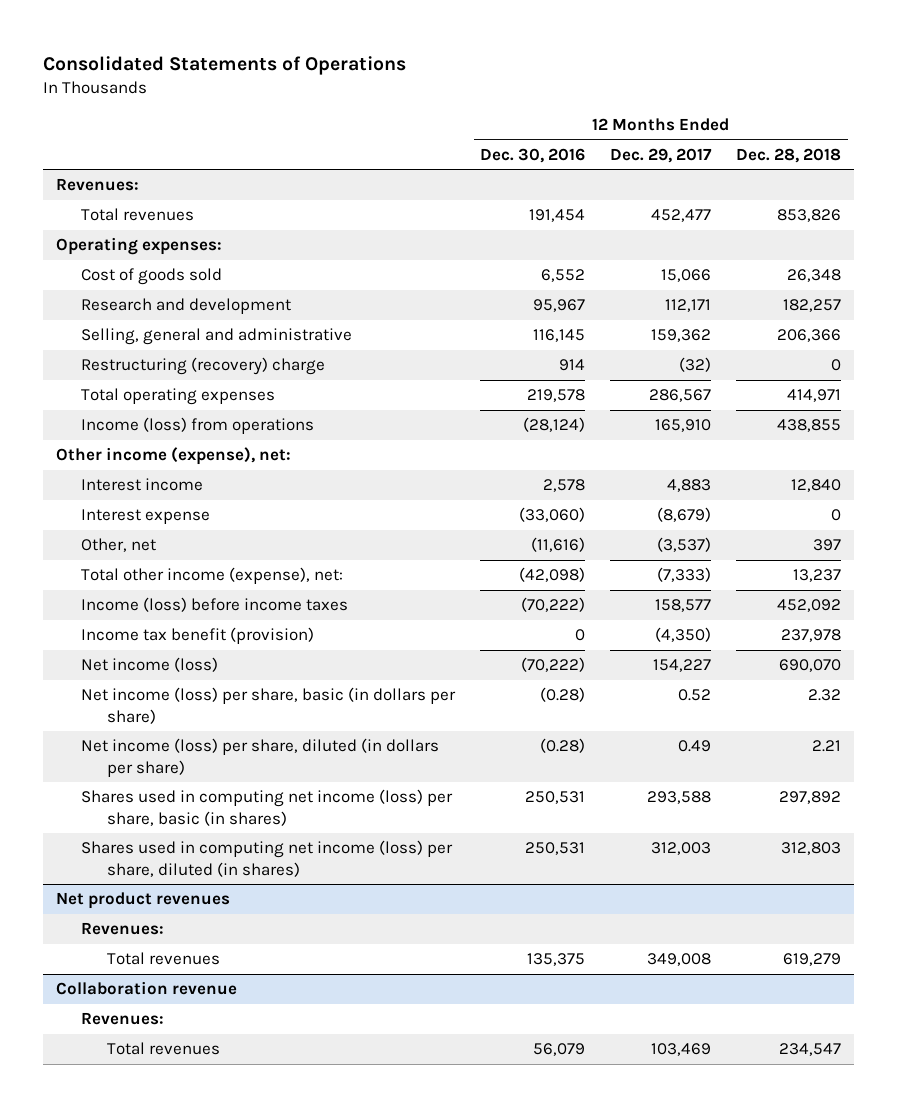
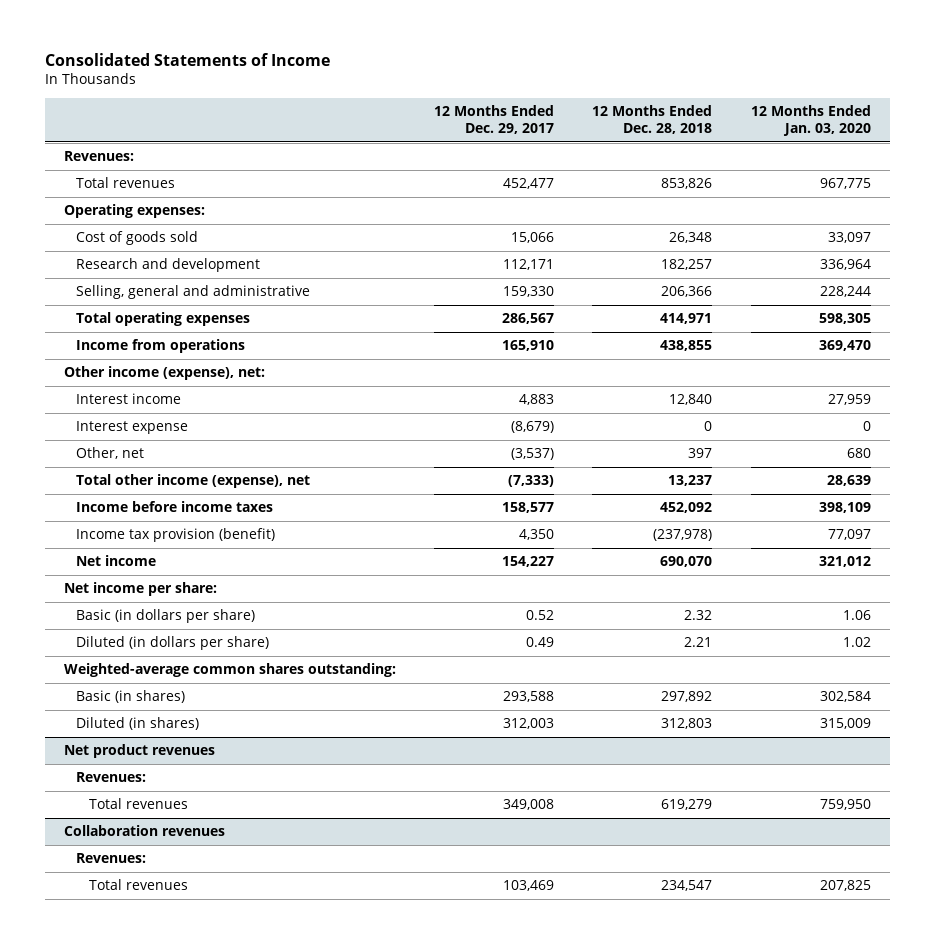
[43,55,407,75] Consolidated Statements of Operations -> [45,52,331,66] Consolidated Statements of Income
[480,147,586,163] Dec. 30, 2016 -> none
none -> [750,104,871,137] 12 Months Ended Jan. 03, 2020
[81,357,326,376] Restructuring (recovery) charge -> none
[651,329,712,343] 159,362 -> [503,286,555,298] 159,330
[81,417,315,435] Income (loss) from operations -> [76,339,246,354] Income from operations
[81,567,344,585] Total other income (expense), net: -> [76,474,311,489] Total other income (expense), net
[81,597,349,613] Income (loss) before income taxes -> [76,501,274,513] Income before income taxes
[81,627,315,645] Income tax benefit (provision) -> [76,528,276,543] Income tax provision (benefit)
[655,627,712,643] (4,350) -> [519,529,555,541] 4,350
[781,629,842,643] 237,978 -> [653,529,713,542] (237,978)
[81,657,219,673] Net income (loss) -> [76,555,157,567] Net income
none -> [64,582,218,597] Net income per share:
[81,687,457,724] Net income (loss) per share, basic (in dollars per share) -> [76,609,256,624] Basic (in dollars per share)
[81,738,440,777] Net income (loss) per share, diluted (in dollars per share) -> [76,636,270,651] Diluted (in dollars per share)
none -> [64,663,397,678] Weighted-average common shares outstanding:
[81,789,454,826] Shares used in computing net income (loss) per share, basic (in shares) -> [76,690,186,704] Basic (in shares)
[81,840,454,877] Shares used in computing net income (loss) per share, diluted (in shares) -> [76,717,200,731] Diluted (in shares)
[55,981,237,996] Collaboration revenue -> [64,825,226,837] Collaboration revenues

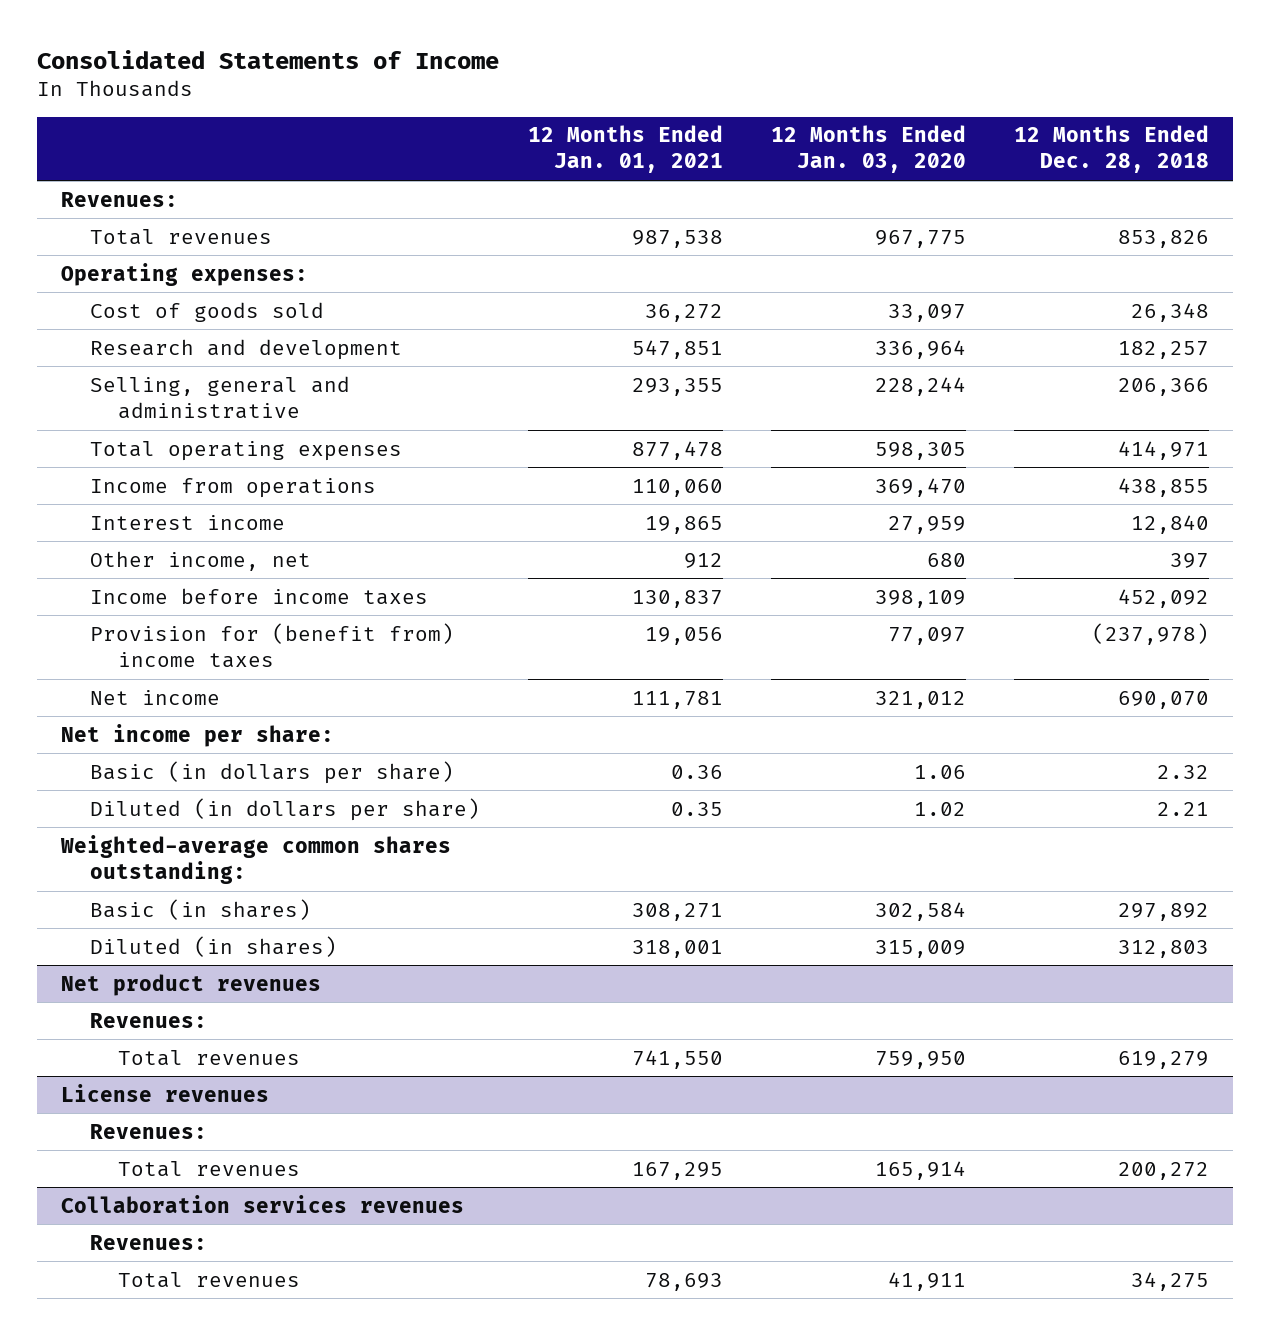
[434,104,555,135] 12 Months Ended Dec. 29, 2017 -> none
none -> [527,125,723,174] 12 Months Ended Jan. 01, 2021
[64,366,266,381] Other income (expense), net: -> none
[76,421,189,435] Interest expense -> none
[76,474,311,489] Total other income (expense), net -> none
[76,447,145,460] Other, net -> [89,550,311,571] Other income, net
[76,528,276,543] Income tax provision (benefit) -> [89,622,454,668] Provision for (benefit from) income taxes
[64,825,226,837] Collaboration revenues -> none
none -> [60,1083,269,1102] License revenues
[661,880,713,892] 234,547 -> [1117,1161,1209,1180] 200,272
[819,880,871,892] 207,825 -> [874,1160,966,1180] 165,914
none -> [60,1194,464,1213] Collaboration services revenues
none -> [89,1234,207,1250] Revenues:
none -> [118,1271,301,1288] Total revenues

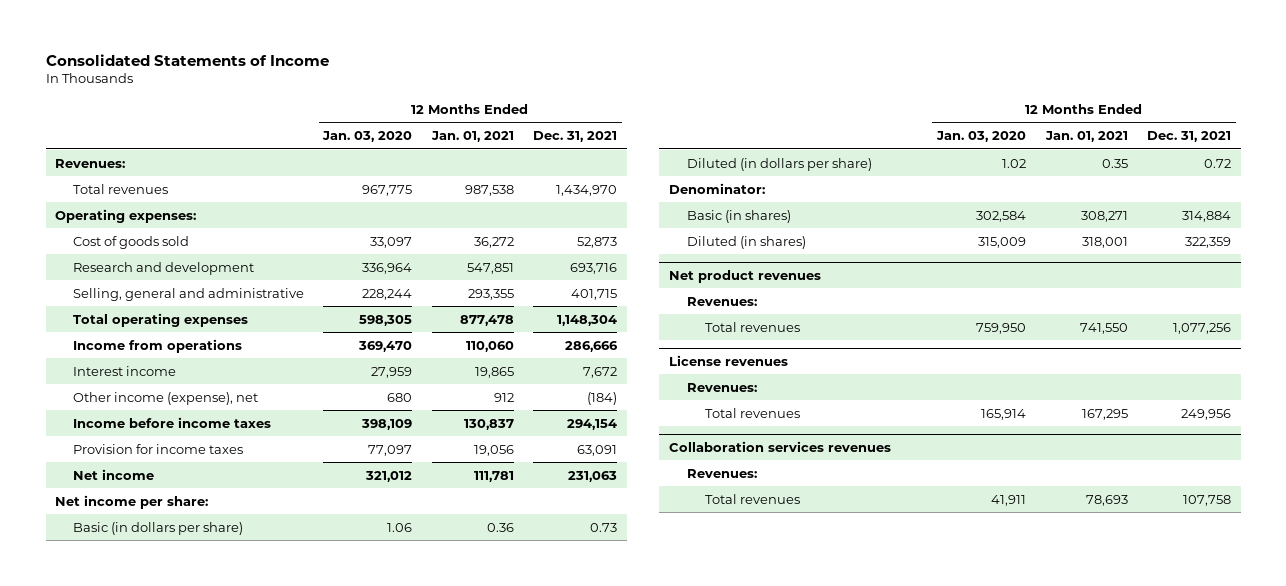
[1013,125,1209,174] 12 Months Ended Dec. 28, 2018 -> none
none -> [533,131,618,143] Dec. 31, 2021
[89,550,311,571] Other income, net -> [72,391,258,405] Other income (expense), net
[89,622,454,668] Provision for (benefit from) income taxes -> [72,443,243,454] Provision for income taxes
[59,834,451,884] Weighted-average common shares outstanding: -> none
none -> [669,182,766,194] Denominator:

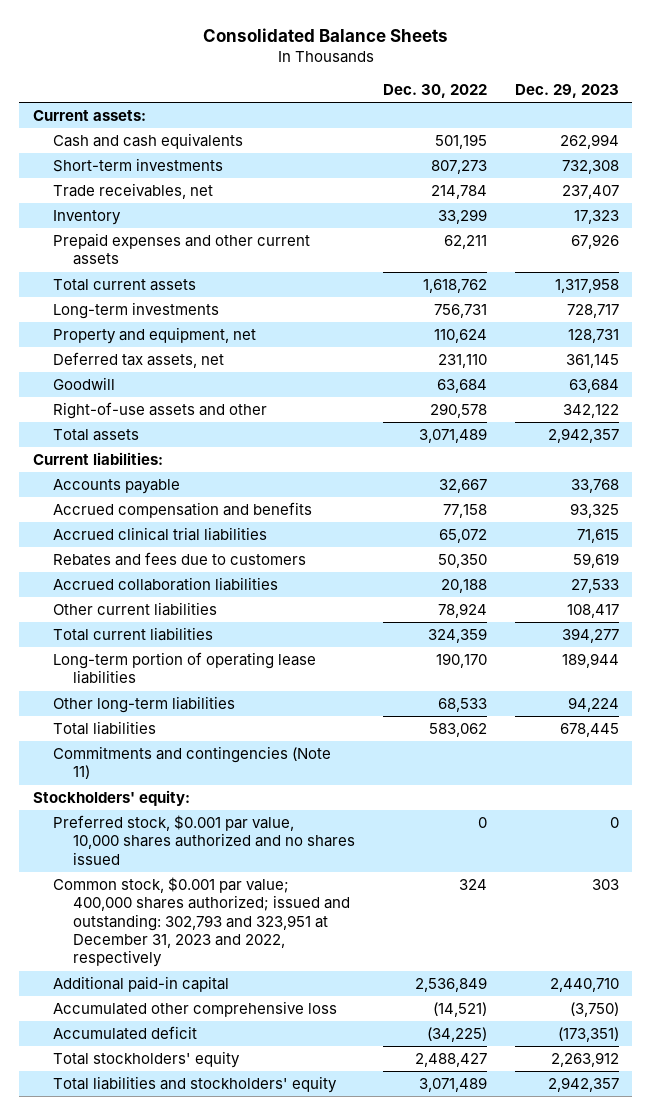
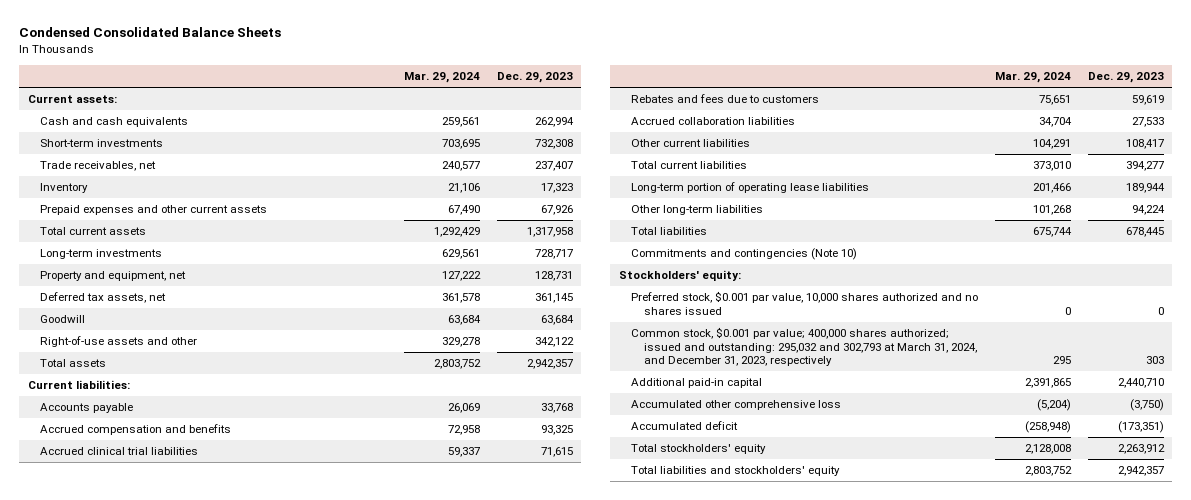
[202,27,448,42] Consolidated Balance Sheets -> [19,27,282,38] Condensed Consolidated Balance Sheets
[382,83,487,98] Dec. 30, 2022 -> none
none -> [404,72,481,84] Mar. 29, 2024
[52,746,331,780] Commitments and contingencies (Note 11) -> [631,248,858,261] Commitments and contingencies (Note 10)
[52,877,351,968] Common stock, $0.001 par value; 400,000 shares authorized; issued and outstanding: 302,793 and 323,951 at December 31, 2023 and 2022, respectively -> [631,327,977,367] Common stock, $0.001 par value; 400,000 shares authorized; issued and outstanding: 295,032 and 302,793 at March 31, 2024, and December 31, 2023, respectively

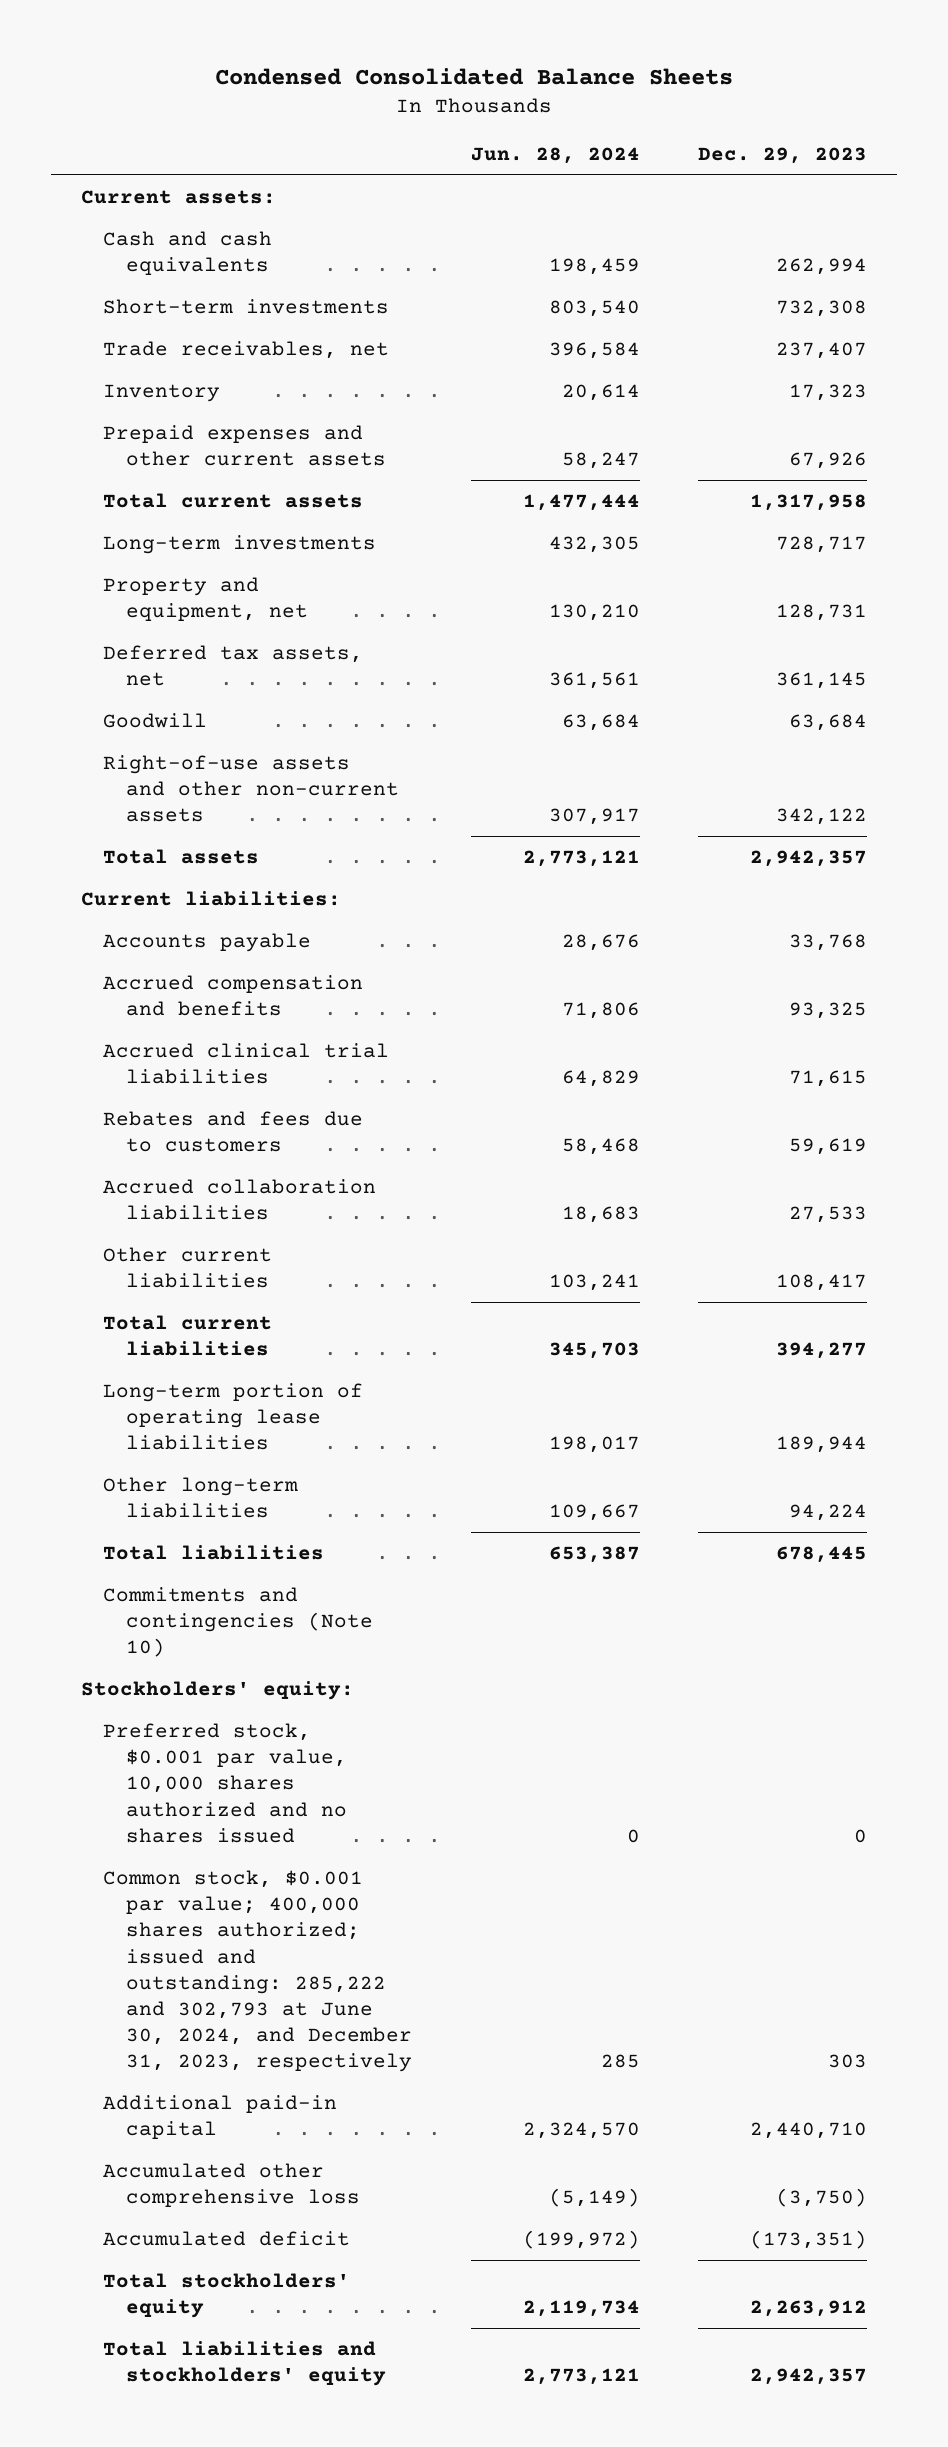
[404,72,481,84] Mar. 29, 2024 -> none
none -> [470,147,640,165] Jun. 28, 2024
[40,336,198,348] Right-of-use assets and other -> [103,754,400,823] Right-of-use assets and other non-current assets
[631,327,977,367] Common stock, $0.001 par value; 400,000 shares authorized; issued and outstanding: 295,032 and 302,793 at March 31, 2024, and December 31, 2023, respectively -> [103,1869,413,2073] Common stock, $0.001 par value; 400,000 shares authorized; issued and outstanding: 285,222 and 302,793 at June 30, 2024, and December 31, 2023, respectively

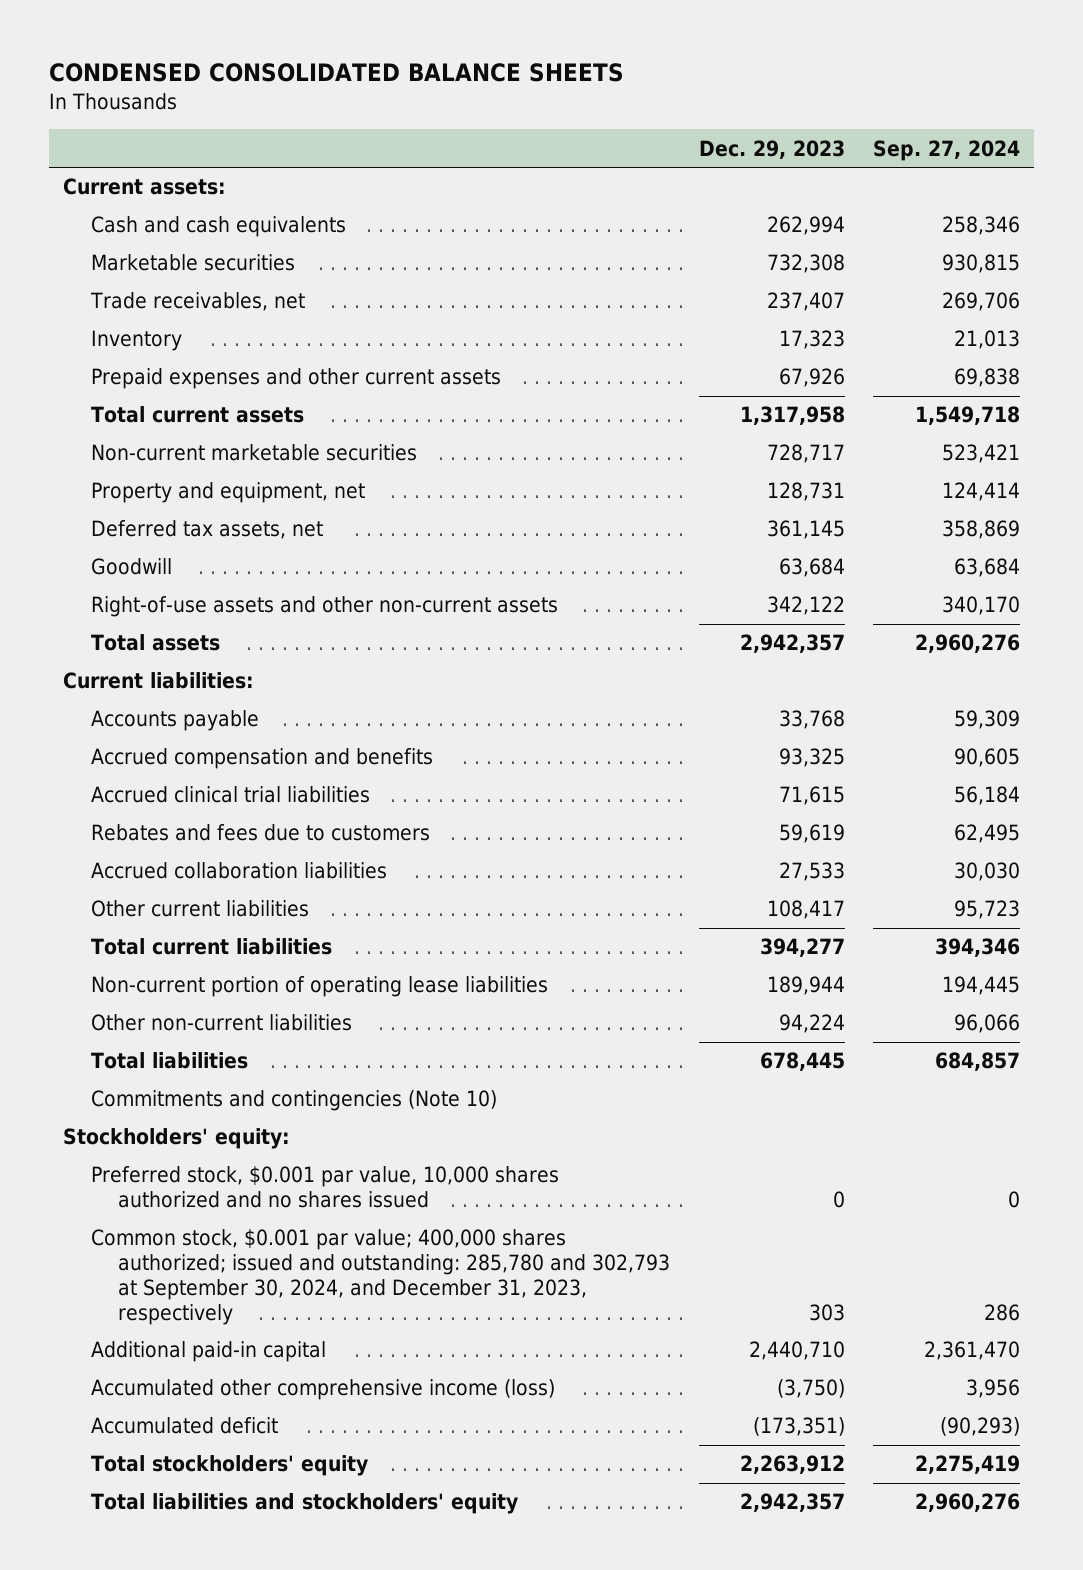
[215,67,734,85] Condensed Consolidated Balance Sheets -> [49,62,625,82] CONDENSED CONSOLIDATED BALANCE SHEETS
[470,147,640,165] Jun. 28, 2024 -> none
none -> [872,139,1020,161] Sep. 27, 2024
[103,298,390,314] Short-term investments -> [90,254,295,272] Marketable securities
[103,534,377,554] Long-term investments -> [90,444,417,462] Non-current marketable securities
[103,1382,364,1451] Long-term portion of operating lease liabilities -> [90,976,548,998] Non-current portion of operating lease liabilities
[103,1476,299,1519] Other long-term liabilities -> [90,1014,352,1032] Other non-current liabilities
[103,1869,413,2073] Common stock, $0.001 par value; 400,000 shares authorized; issued and outstanding: 285,222 and 302,793 at June 30, 2024, and December 31, 2023, respectively -> [90,1229,671,1325] Common stock, $0.001 par value; 400,000 shares authorized; issued and outstanding: 285,780 and 302,793 at September 30, 2024, and December 31, 2023, respectively
[103,2162,361,2208] Accumulated other comprehensive loss -> [90,1379,555,1401] Accumulated other comprehensive income (loss)

